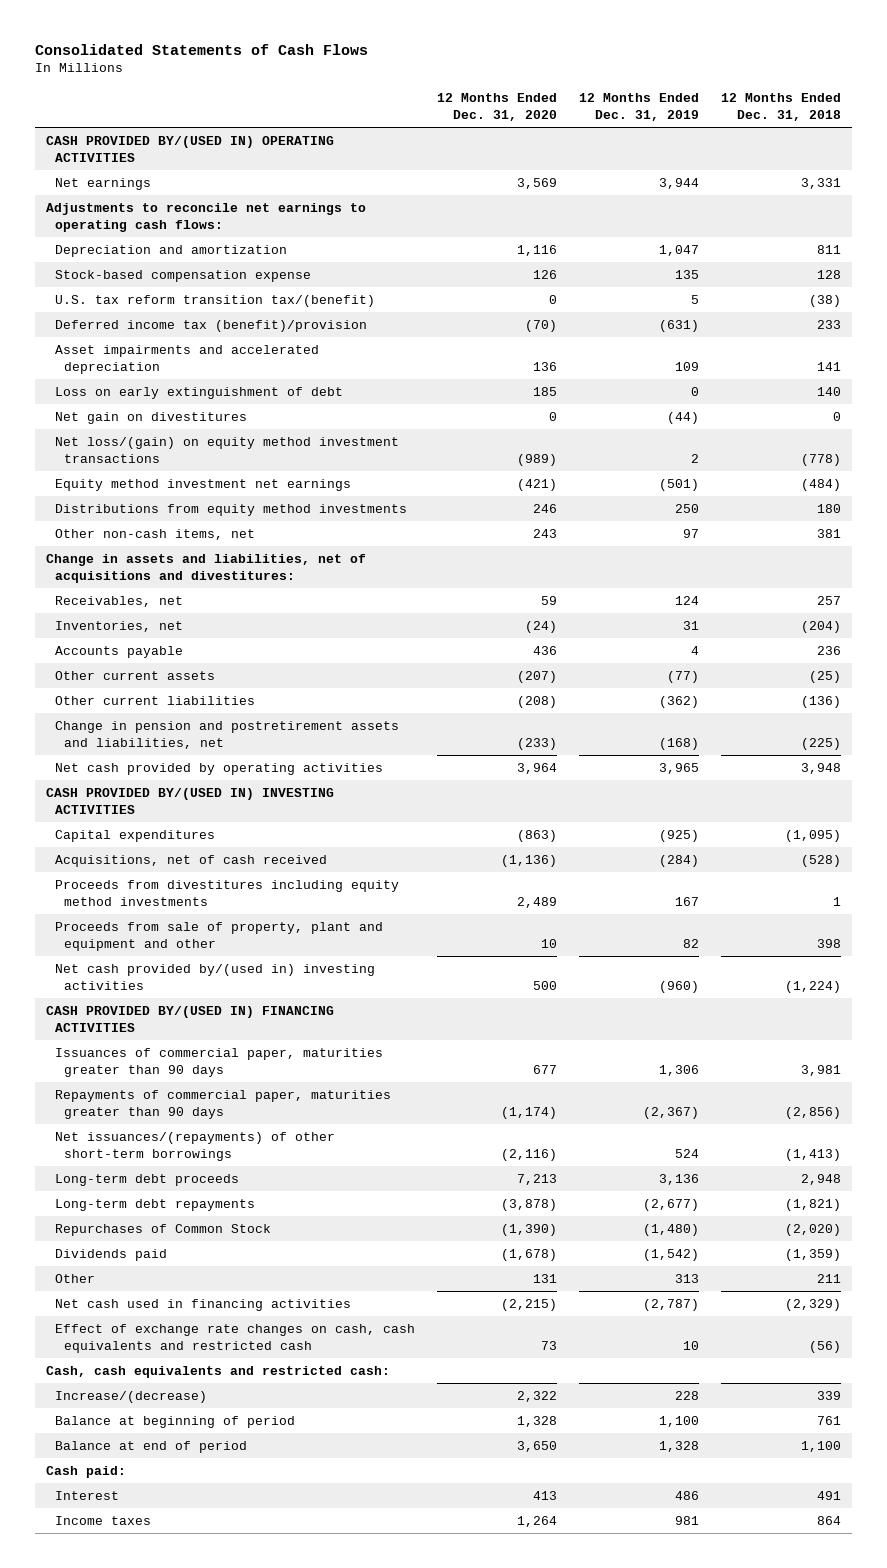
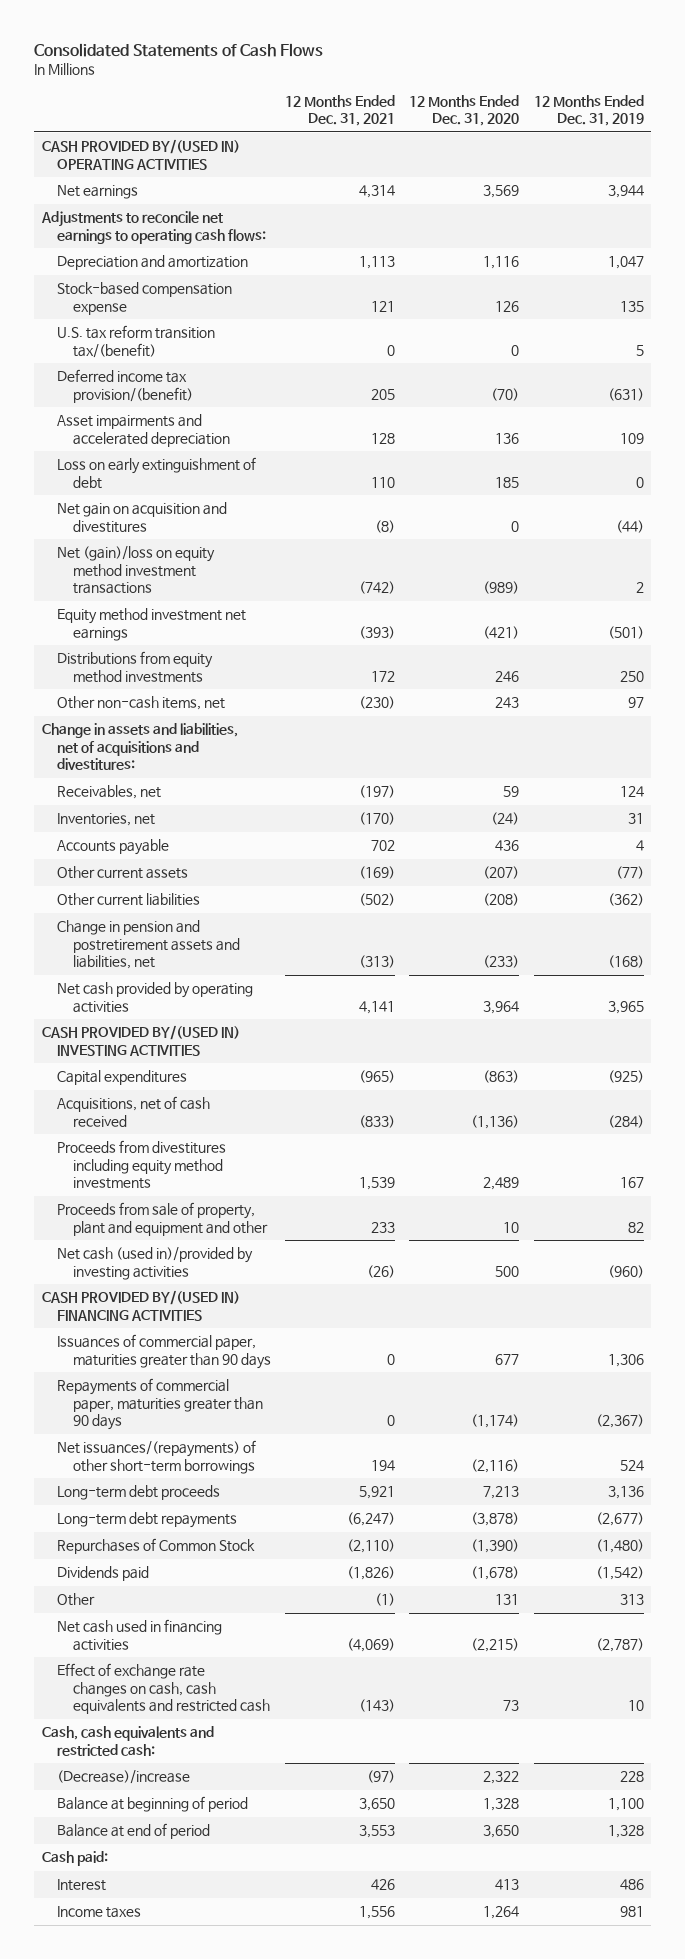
[720,93,841,122] 12 Months Ended Dec. 31, 2018 -> none
none -> [284,95,395,127] 12 Months Ended Dec. 31, 2021
[55,319,368,332] Deferred income tax (benefit)/provision -> [57,369,193,403] Deferred income tax provision/(benefit)
[55,411,248,424] Net gain on divestitures -> [57,502,228,533] Net gain on acquisition and divestitures
[55,436,400,463] Net loss/(gain) on equity method investment transactions -> [57,546,216,594] Net (gain)/loss on equity method investment transactions
[55,963,376,990] Net cash provided by/(used in) investing activities -> [57,1247,254,1280] Net cash (used in)/provided by investing activities
[55,1390,208,1403] Increase/(decrease) -> [57,1770,191,1785] (Decrease)/increase

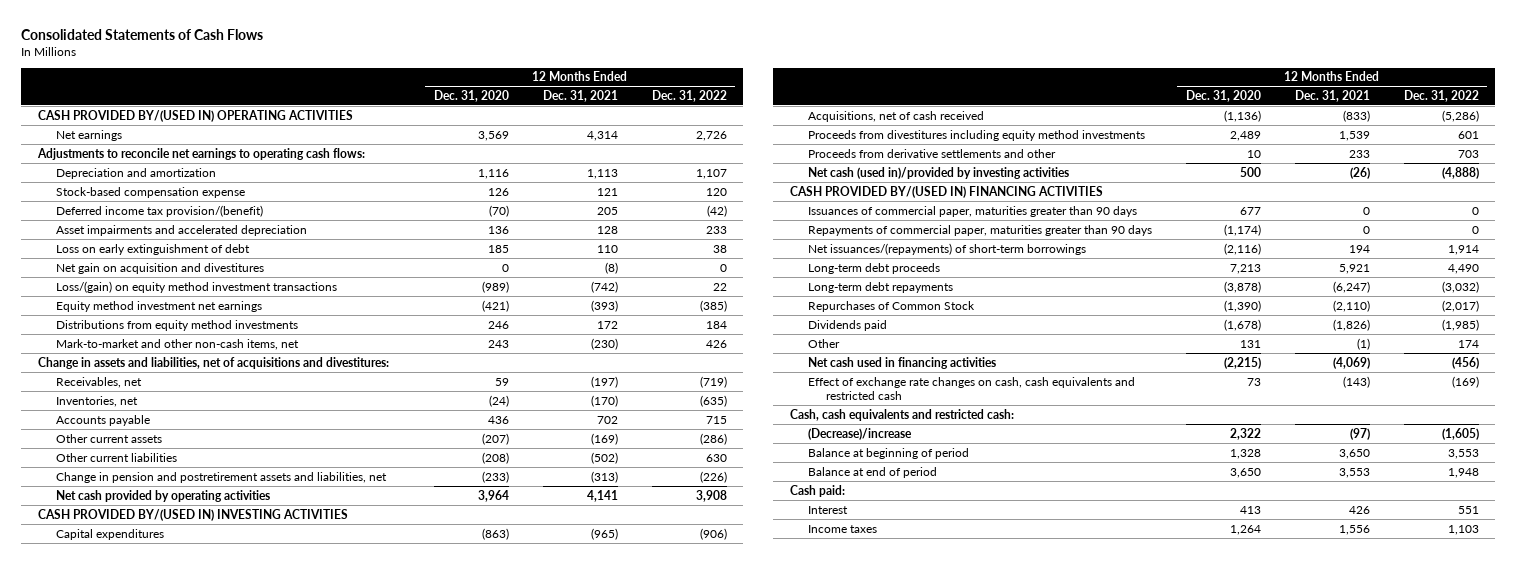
[533,95,644,127] 12 Months Ended Dec. 31, 2019 -> none
none -> [651,89,727,102] Dec. 31, 2022
[57,325,216,358] U.S. tax reform transition tax/(benefit) -> none
[57,546,216,594] Net (gain)/loss on equity method investment transactions -> [56,280,338,293] Loss/(gain) on equity method investment transactions
[57,696,226,711] Other non-cash items, net -> [56,338,300,350] Mark-to-market and other non-cash items, net
[57,1202,268,1236] Proceeds from sale of property, plant and equipment and other -> [808,148,1057,158] Proceeds from derivative settlements and other
[57,1440,257,1474] Net issuances/(repayments) of other short-term borrowings -> [808,242,1087,255] Net issuances/(repayments) of short-term borrowings

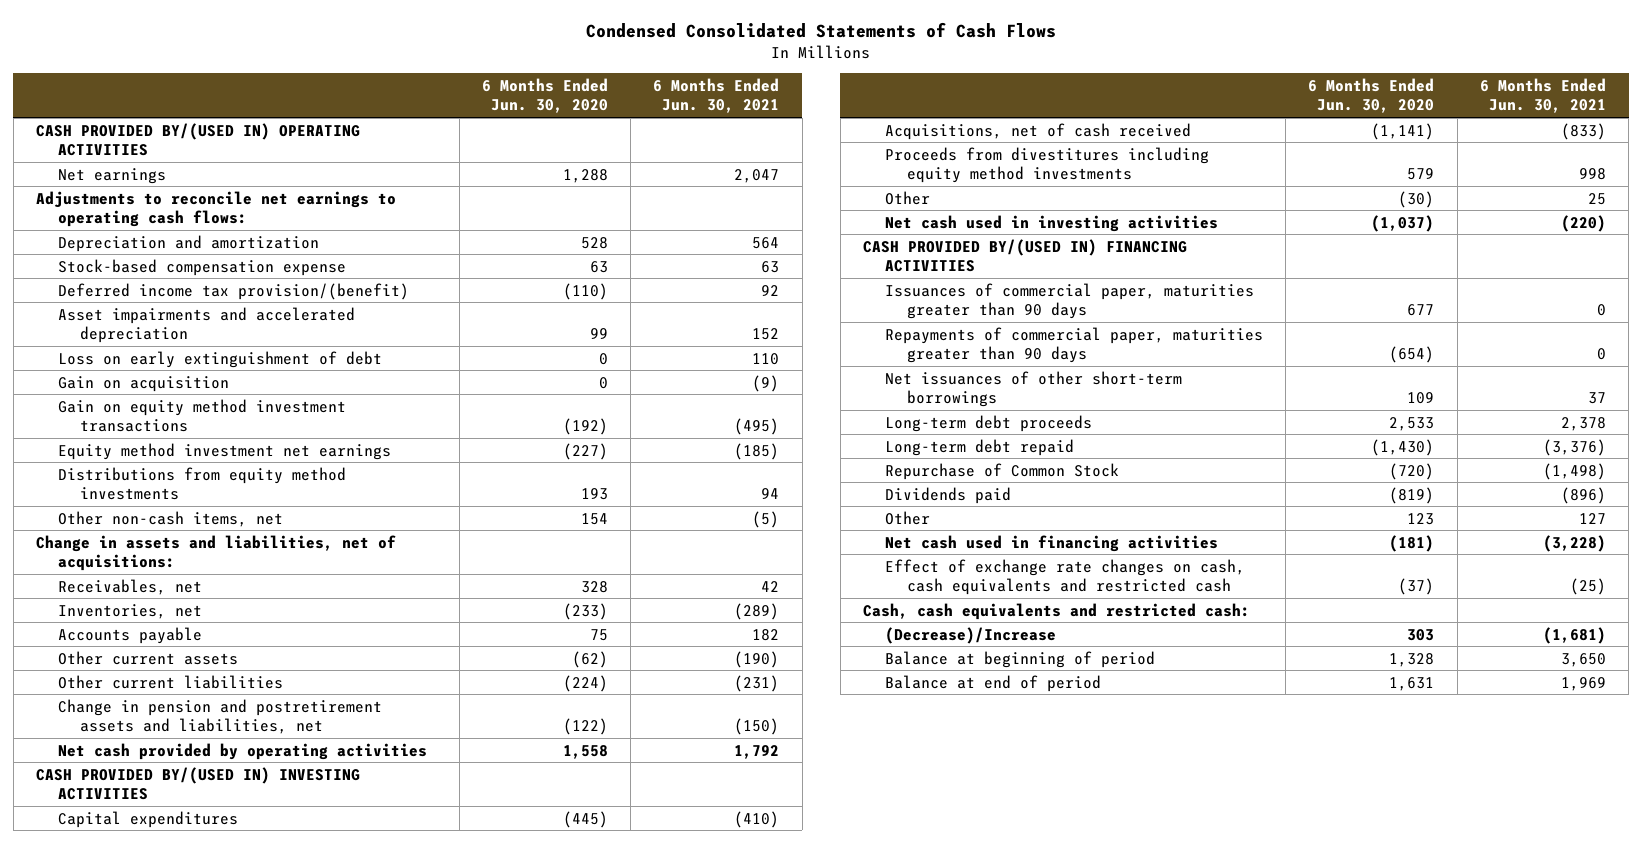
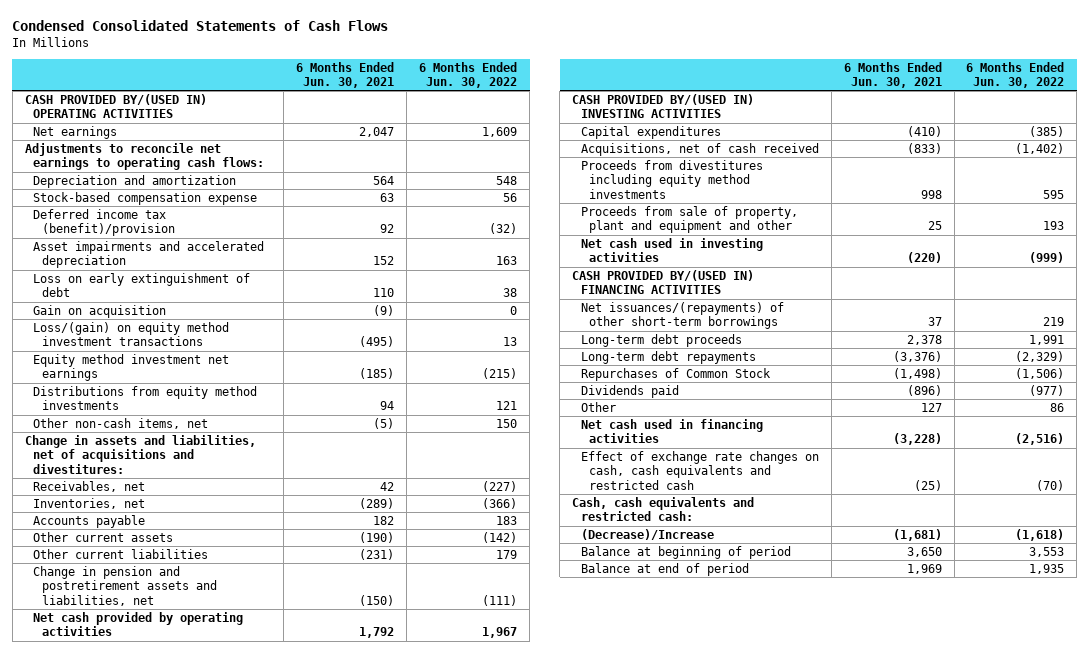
[481,77,608,114] 6 Months Ended Jun. 30, 2020 -> none
none -> [419,61,518,89] 6 Months Ended Jun. 30, 2022
[58,282,410,300] Deferred income tax provision/(benefit) -> [33,208,175,237] Deferred income tax (benefit)/provision
[58,398,347,433] Gain on equity method investment transactions -> [33,321,230,347] Loss/(gain) on equity method investment transactions
[36,534,397,572] Change in assets and liabilities, net of acquisitions: -> [24,434,256,474] Change in assets and liabilities, net of acquisitions and divestitures:
[884,190,930,205] Other -> [580,205,798,234] Proceeds from sale of property, plant and equipment and other
[884,282,1254,320] Issuances of commercial paper, maturities greater than 90 days -> none
[884,326,1263,364] Repayments of commercial paper, maturities greater than 90 days -> none
[884,370,1182,408] Net issuances of other short-term borrowings -> [580,301,784,330] Net issuances/(repayments) of other short-term borrowings
[884,438,1074,456] Long-term debt repaid -> [580,350,756,364] Long-term debt repayments
[884,462,1119,480] Repurchase of Common Stock -> [580,367,771,381] Repurchases of Common Stock

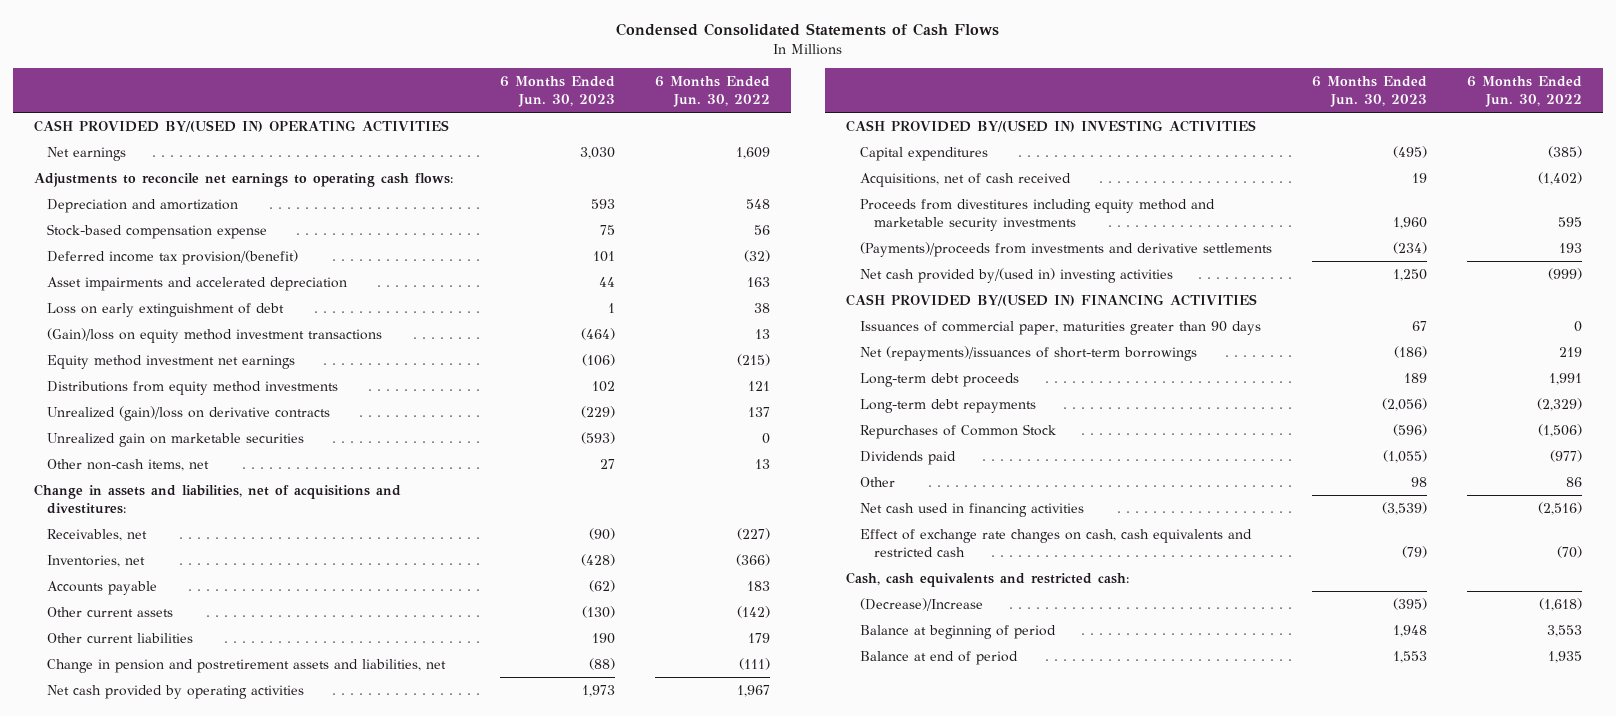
[296,61,395,89] 6 Months Ended Jun. 30, 2021 -> none
none -> [499,75,615,107] 6 Months Ended Jun. 30, 2023
[33,208,175,237] Deferred income tax (benefit)/provision -> [47,249,299,265] Deferred income tax provision/(benefit)
[33,304,167,318] Gain on acquisition -> none
[33,321,230,347] Loss/(gain) on equity method investment transactions -> [47,327,383,343] (Gain)/loss on equity method investment transactions
none -> [47,405,331,421] Unrealized (gain)/loss on derivative contracts
none -> [47,432,305,447] Unrealized gain on marketable securities
[496,418,518,428] 150 -> [755,458,771,469] 13
[580,159,763,199] Proceeds from divestitures including equity method investments -> [859,198,1215,231] Proceeds from divestitures including equity method and marketable security investments
[580,205,798,234] Proceeds from sale of property, plant and equipment and other -> [859,241,1272,257] (Payments)/proceeds from investments and derivative settlements
[580,237,763,263] Net cash used in investing activities -> [859,267,1173,283] Net cash provided by/(used in) investing activities
none -> [859,320,1261,335] Issuances of commercial paper, maturities greater than 90 days
[580,301,784,330] Net issuances/(repayments) of other short-term borrowings -> [859,345,1197,361] Net (repayments)/issuances of short-term borrowings

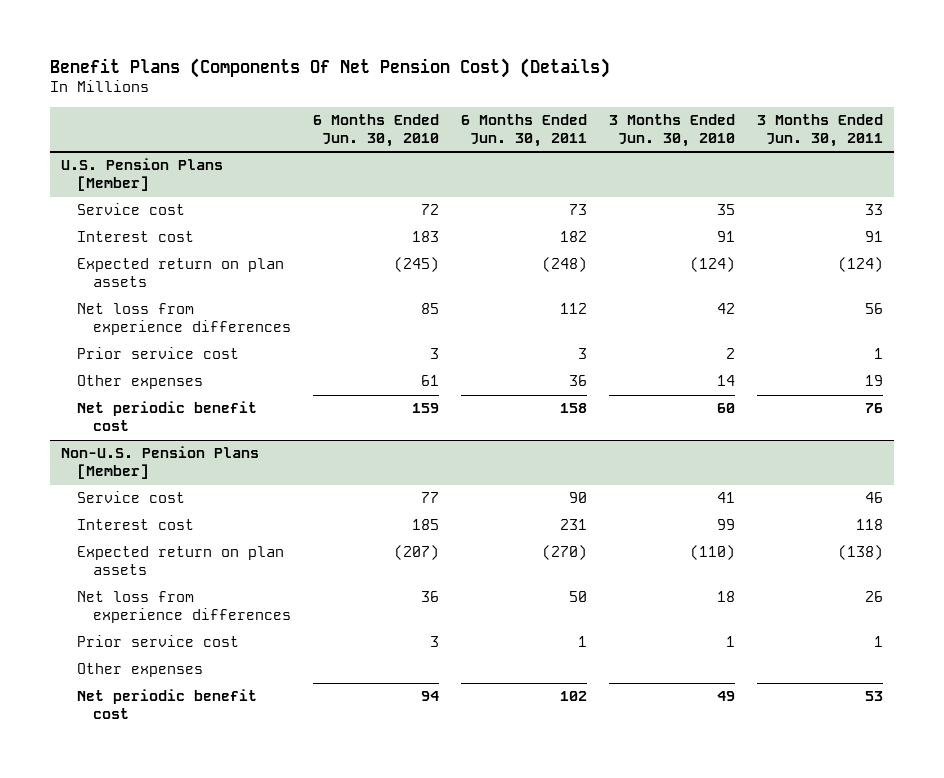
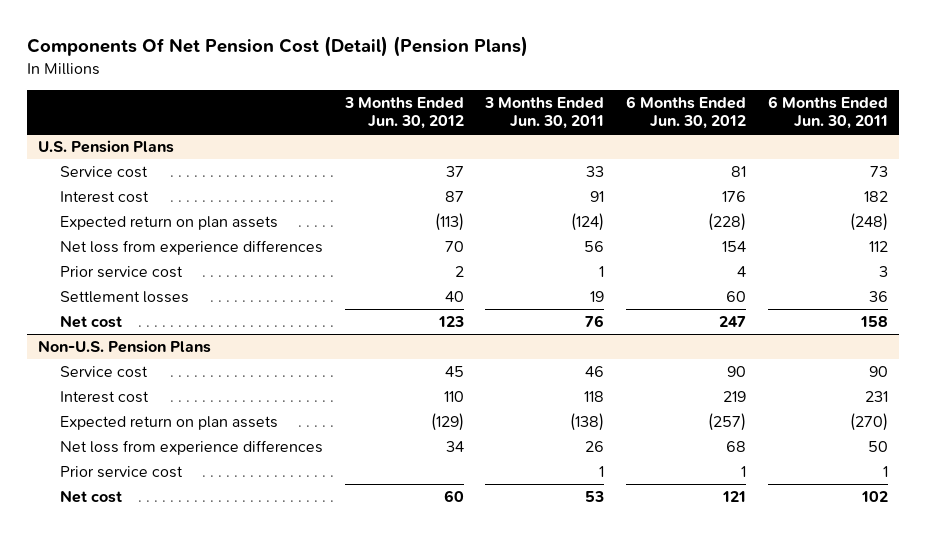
[50,57,611,78] Benefit Plans (Components Of Net Pension Cost) (Details) -> [27,36,529,58] Components Of Net Pension Cost (Detail) (Pension Plans)
[313,114,440,147] 6 Months Ended Jun. 30, 2010 -> none
[609,114,736,147] 3 Months Ended Jun. 30, 2010 -> none
none -> [343,96,464,130] 3 Months Ended Jun. 30, 2012
none -> [626,95,747,130] 6 Months Ended Jun. 30, 2012
[61,158,224,192] U.S. Pension Plans [Member] -> [38,139,175,153] U.S. Pension Plans
[77,375,204,390] Other expenses -> [59,290,189,303] Settlement losses
[77,401,258,432] Net periodic benefit cost -> [59,314,122,328] Net cost
[61,446,260,480] Non-U.S. Pension Plans [Member] -> [38,339,212,353] Non-U.S. Pension Plans
[77,663,204,678] Other expenses -> none
[77,689,258,720] Net periodic benefit cost -> [59,489,122,503] Net cost

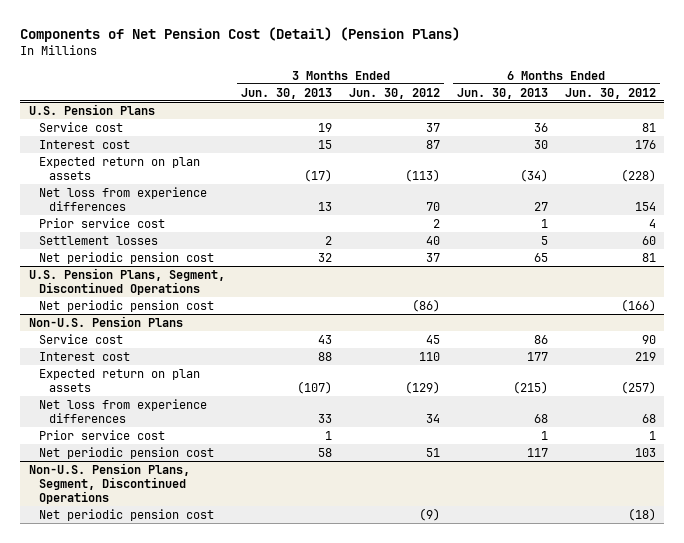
[27,36,529,58] Components Of Net Pension Cost (Detail) (Pension Plans) -> [20,26,461,42] Components of Net Pension Cost (Detail) (Pension Plans)
[484,96,605,130] 3 Months Ended Jun. 30, 2011 -> none
[768,95,889,130] 6 Months Ended Jun. 30, 2011 -> none
none -> [241,87,333,99] Jun. 30, 2013
none -> [457,87,549,99] Jun. 30, 2013
[59,314,122,328] Net cost -> [38,251,214,264] Net periodic pension cost
[437,315,464,327] 123 -> [426,252,441,262] 37
[719,315,747,327] 247 -> [641,252,656,262] 81
none -> [28,267,225,295] U.S. Pension Plans, Segment, Discontinued Operations
none -> [38,299,214,312] Net periodic pension cost
[59,489,122,503] Net cost -> [38,446,214,459] Net periodic pension cost
[443,489,464,502] 60 -> [426,447,441,457] 51
[722,490,747,502] 121 -> [634,447,656,457] 103
none -> [28,462,190,504] Non-U.S. Pension Plans, Segment, Discontinued Operations
none -> [38,508,214,521] Net periodic pension cost

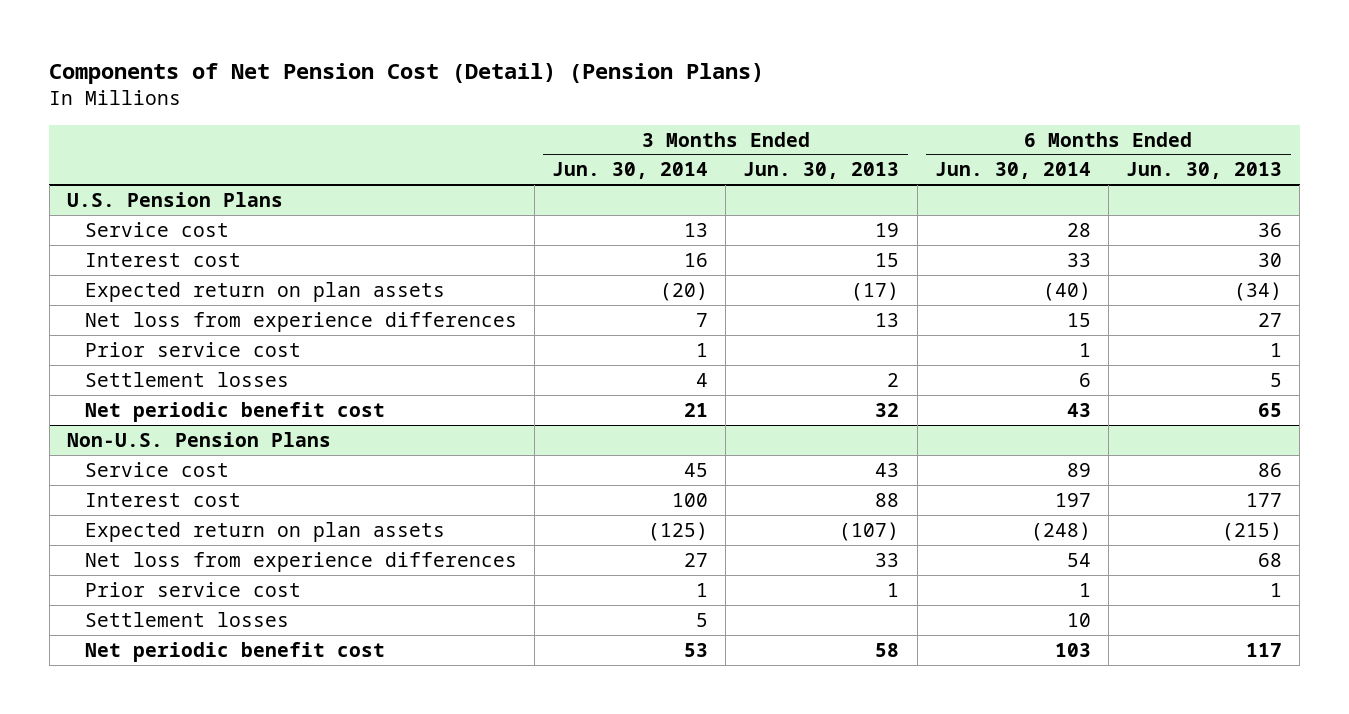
[349,87,441,99] Jun. 30, 2012 -> none
[564,87,656,99] Jun. 30, 2012 -> none
none -> [551,162,708,180] Jun. 30, 2014
none -> [934,162,1091,180] Jun. 30, 2014
[28,267,225,295] U.S. Pension Plans, Segment, Discontinued Operations -> none
[38,299,214,312] Net periodic pension cost -> none
[38,251,214,264] Net periodic pension cost -> [84,401,385,422] Net periodic benefit cost
[28,462,190,504] Non-U.S. Pension Plans, Segment, Discontinued Operations -> none
[38,508,214,521] Net periodic pension cost -> none
none -> [84,611,289,627] Settlement losses
[38,446,214,459] Net periodic pension cost -> [84,641,385,662] Net periodic benefit cost

